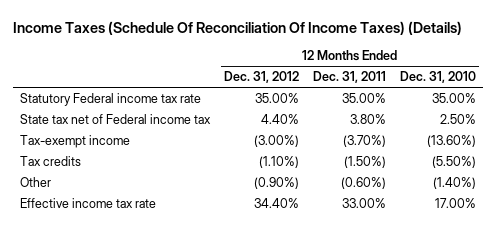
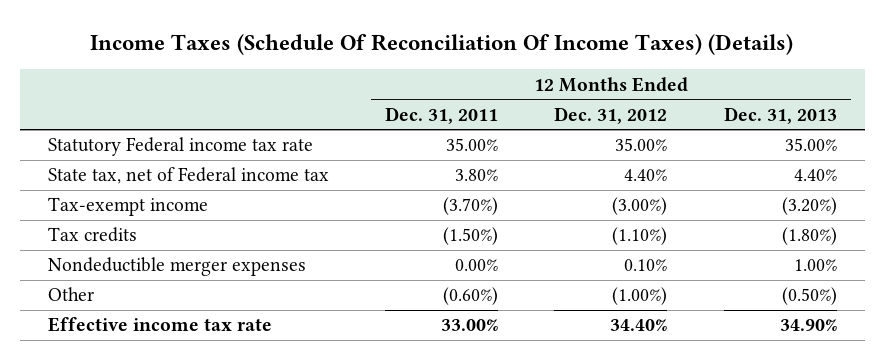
[399,71,476,84] Dec. 31, 2010 -> none
none -> [723,106,837,124] Dec. 31, 2013
[20,113,212,124] State tax net of Federal income tax -> [47,167,329,185] State tax, net of Federal income tax
none -> [47,257,306,277] Nondeductible merger expenses
[254,176,300,189] (0.90%) -> [612,287,668,306] (1.00%)

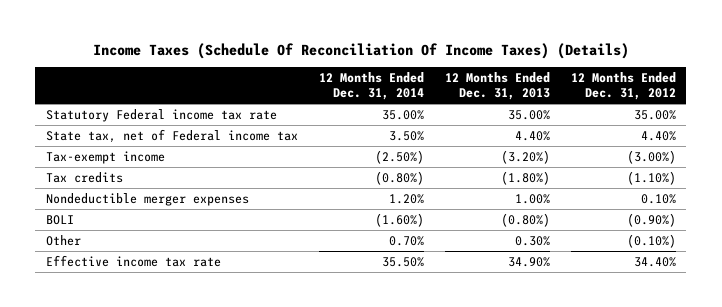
[385,106,499,124] Dec. 31, 2011 -> none
none -> [318,72,424,101] 12 Months Ended Dec. 31, 2014
none -> [45,214,74,225] BOLI
[612,287,668,306] (1.00%) -> [626,233,676,248] (0.10%)
[781,287,837,306] (0.50%) -> [514,235,550,246] 0.30%

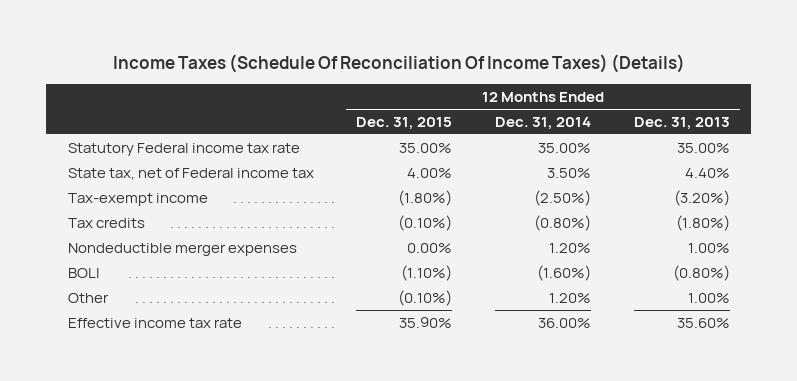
[570,72,676,101] 12 Months Ended Dec. 31, 2012 -> none
none -> [356,116,453,130] Dec. 31, 2015
[388,235,424,246] 0.70% -> [549,292,592,303] 1.20%
[514,235,550,246] 0.30% -> [687,292,730,303] 1.00%
[381,256,424,267] 35.50% -> [538,317,592,328] 36.00%
[507,256,550,267] 34.90% -> [676,317,730,328] 35.60%

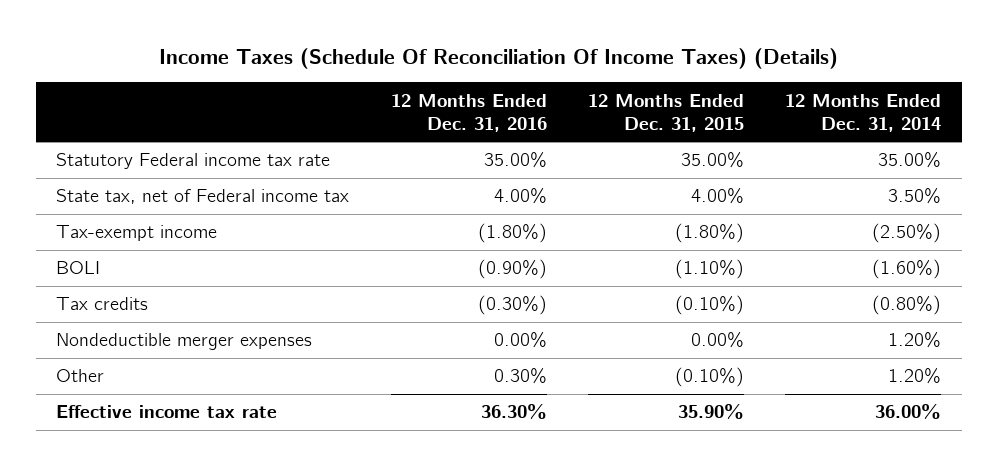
[633,116,730,130] Dec. 31, 2013 -> none
none -> [390,93,547,132] 12 Months Ended Dec. 31, 2016
[67,267,100,278] BOLI -> [56,261,101,275] BOLI

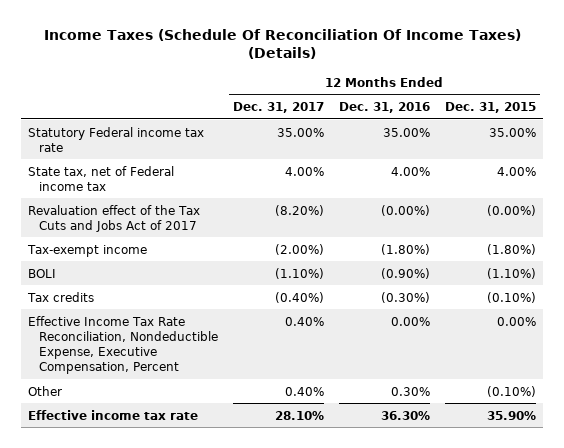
[785,93,942,132] 12 Months Ended Dec. 31, 2014 -> none
none -> [232,101,324,113] Dec. 31, 2017
none -> [28,204,201,232] Revaluation effect of the Tax Cuts and Jobs Act of 2017
[56,333,313,351] Nondeductible merger expenses -> none
none -> [28,315,218,374] Effective Income Tax Rate Reconciliation, Nondeductible Expense, Executive Compensation, Percent

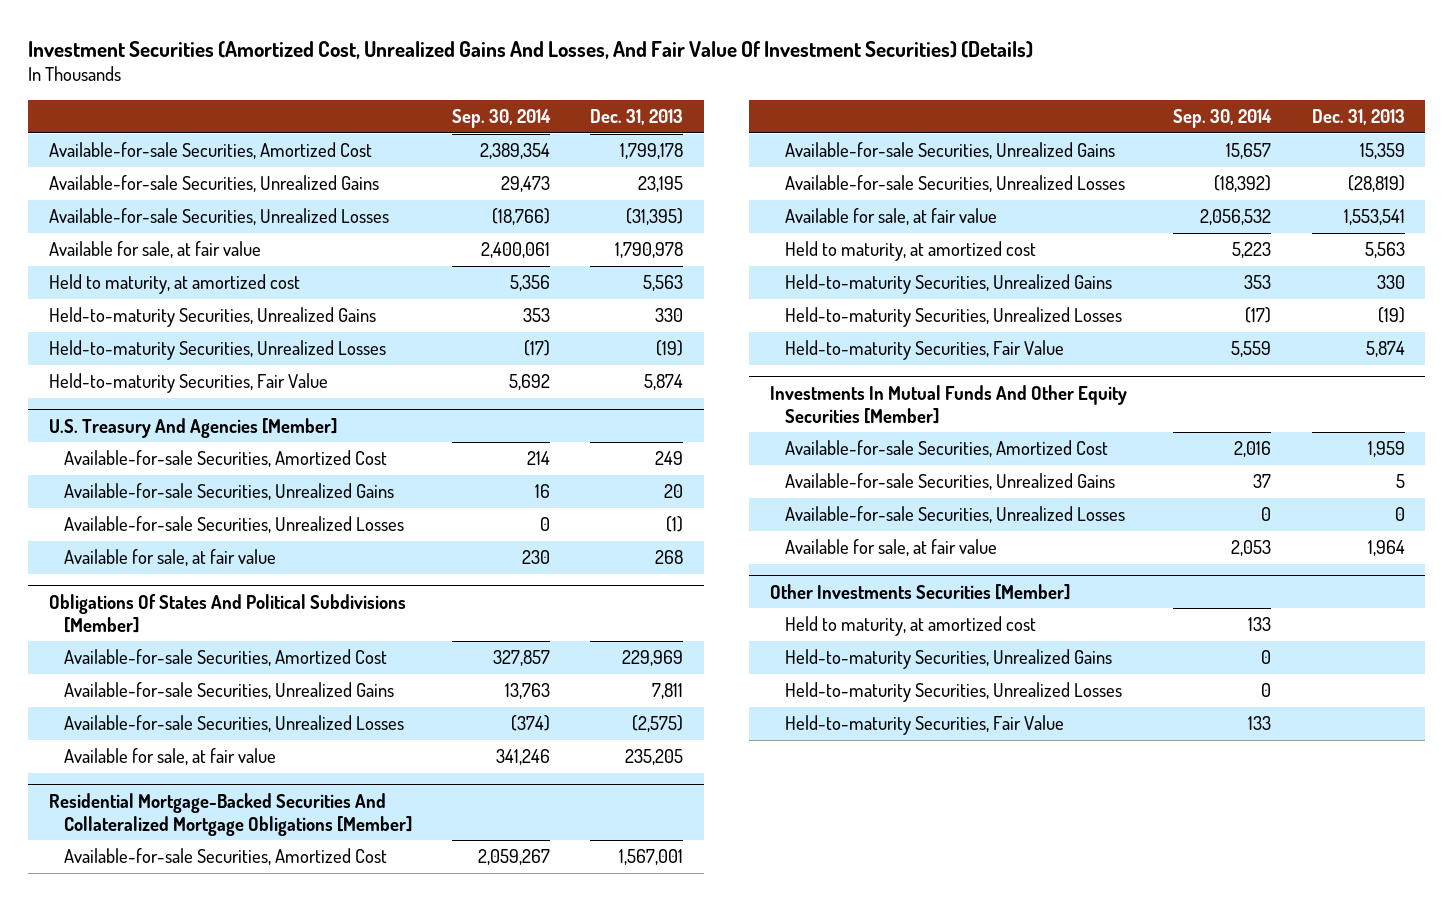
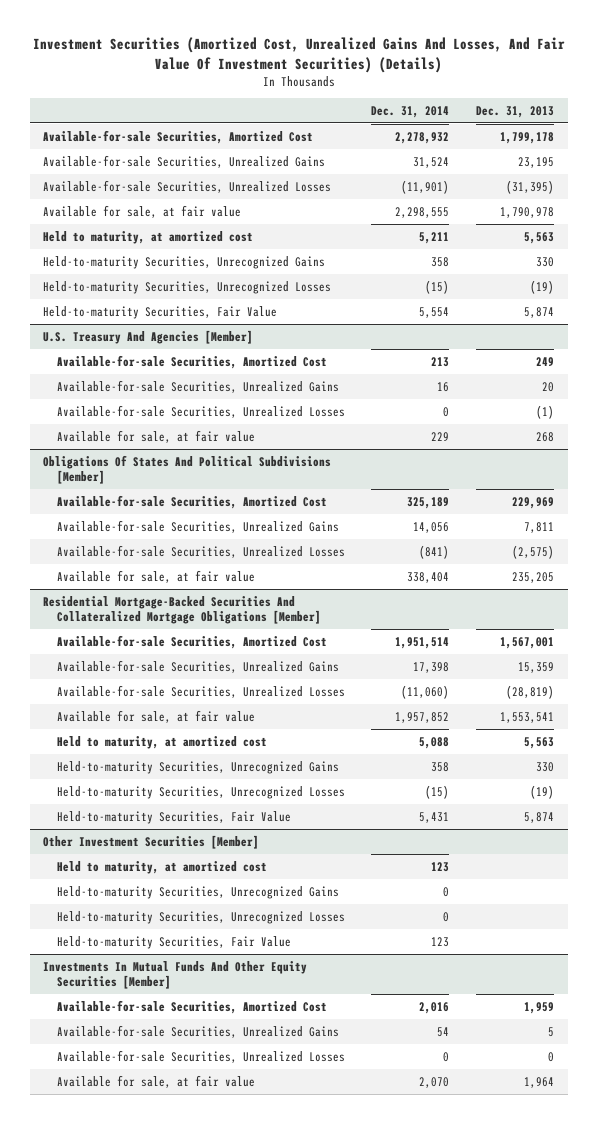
[452,108,552,128] Sep. 30, 2014 -> none
none -> [371,106,450,119] Dec. 31, 2014
[48,307,376,328] Held-to-maturity Securities, Unrealized Gains -> [43,255,326,269] Held-to-maturity Securities, Unrecognized Gains
[48,340,386,361] Held-to-maturity Securities, Unrealized Losses -> [43,280,332,294] Held-to-maturity Securities, Unrecognized Losses
[784,274,1112,295] Held-to-maturity Securities, Unrealized Gains -> [56,760,339,774] Held-to-maturity Securities, Unrecognized Gains
[784,307,1122,328] Held-to-maturity Securities, Unrealized Losses -> [56,785,345,799] Held-to-maturity Securities, Unrecognized Losses
none -> [43,834,260,849] Other Investment Securities [Member]
none -> [56,860,267,874] Held to maturity, at amortized cost
none -> [56,885,339,899] Held-to-maturity Securities, Unrecognized Gains
none -> [56,910,345,924] Held-to-maturity Securities, Unrecognized Losses
none -> [56,935,291,949] Held-to-maturity Securities, Fair Value
[769,583,1070,600] Other Investments Securities [Member] -> none
[784,616,1036,637] Held to maturity, at amortized cost -> none
[784,649,1112,670] Held-to-maturity Securities, Unrealized Gains -> none
[784,682,1122,703] Held-to-maturity Securities, Unrealized Losses -> none
[784,715,1064,736] Held-to-maturity Securities, Fair Value -> none

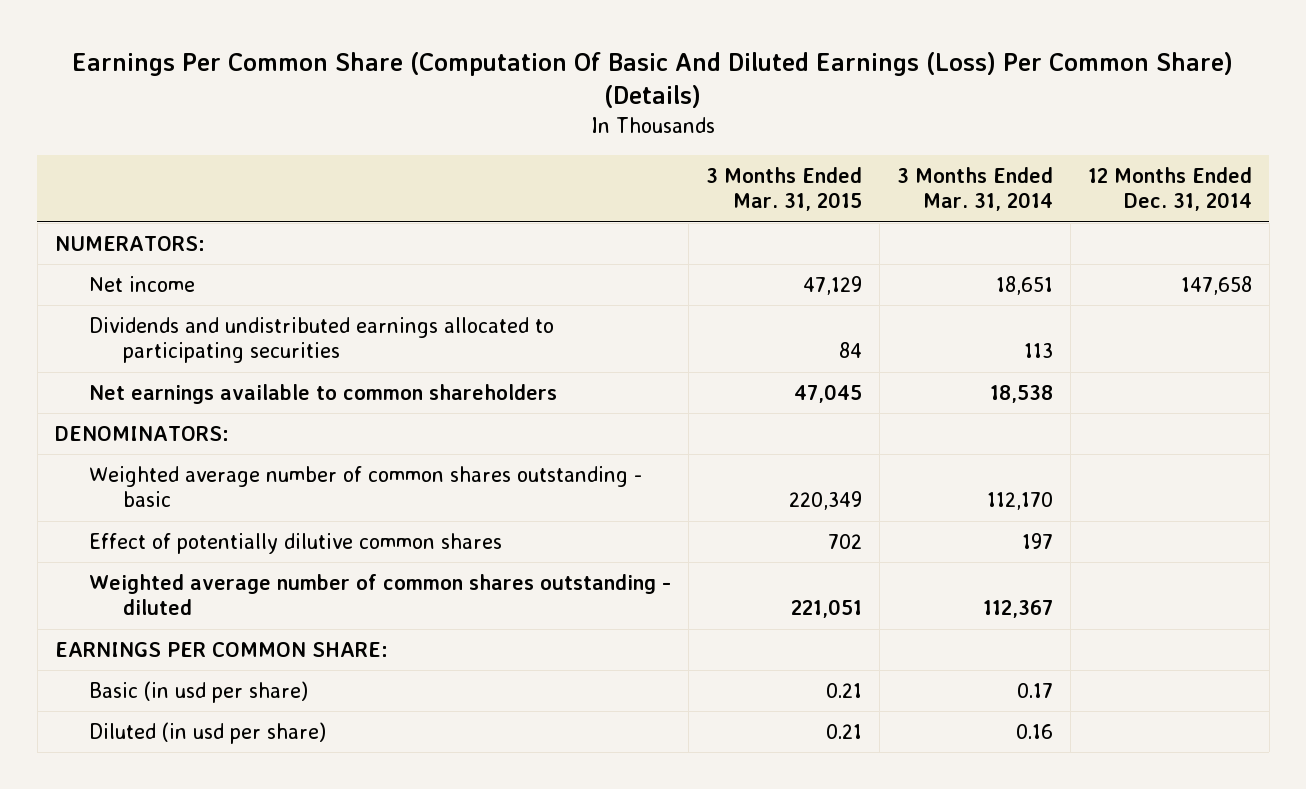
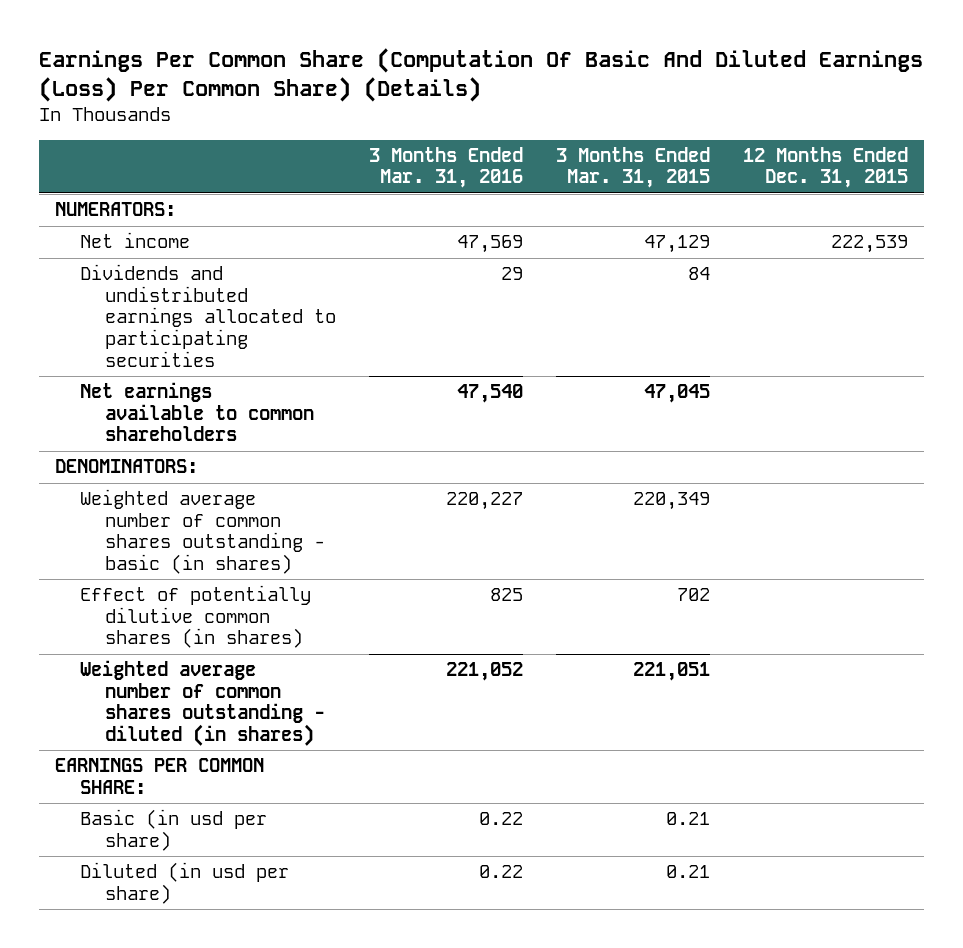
[896,167,1053,212] 3 Months Ended Mar. 31, 2014 -> none
[1087,167,1252,212] 12 Months Ended Dec. 31, 2014 -> none
none -> [368,146,523,189] 3 Months Ended Mar. 31, 2016
none -> [742,146,908,189] 12 Months Ended Dec. 31, 2015
[89,466,643,508] Weighted average number of common shares outstanding - basic -> [79,489,325,575] Weighted average number of common shares outstanding - basic (in shares)
[89,533,503,555] Effect of potentially dilutive common shares -> [79,585,311,649] Effect of potentially dilutive common shares (in shares)
[89,574,672,616] Weighted average number of common shares outstanding - diluted -> [79,660,325,747] Weighted average number of common shares outstanding - diluted (in shares)

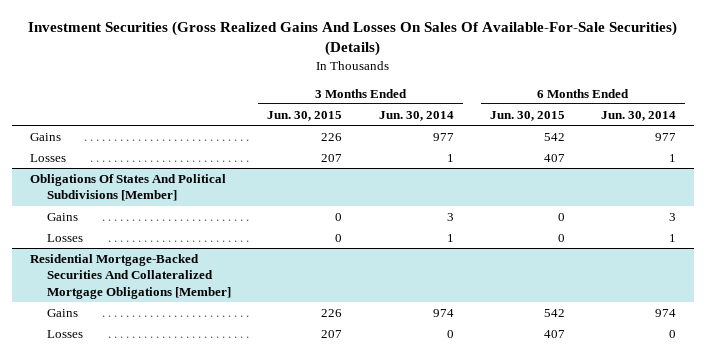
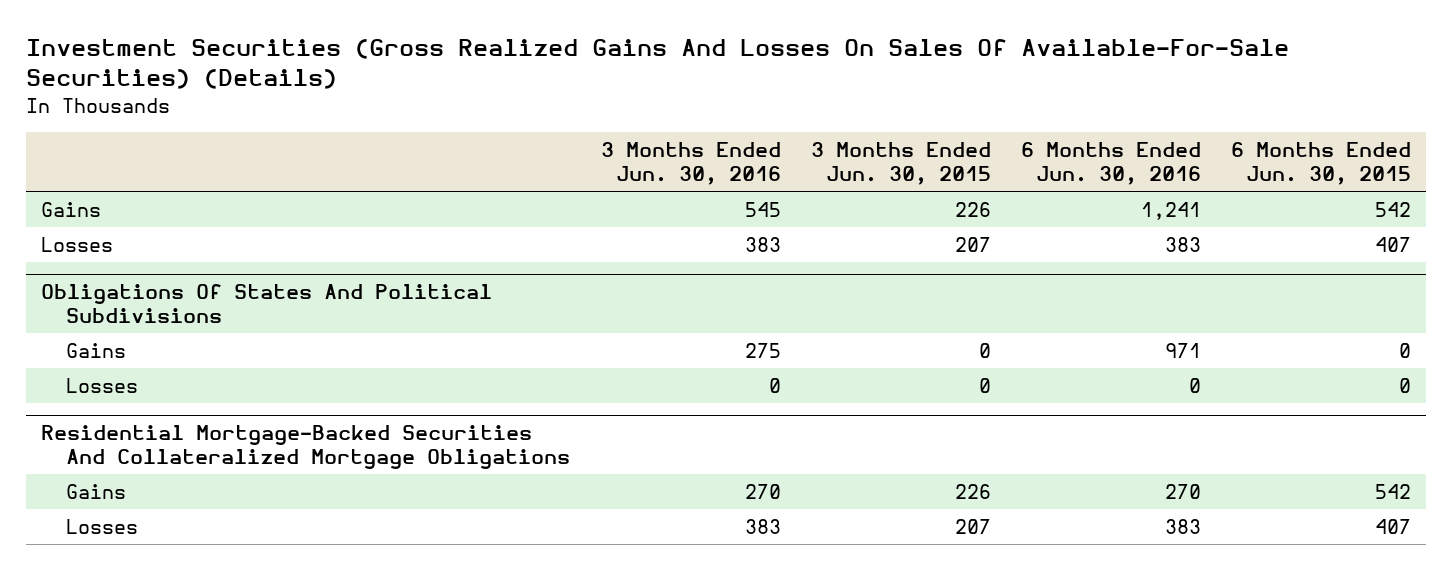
[378,110,454,121] Jun. 30, 2014 -> none
[601,110,677,121] Jun. 30, 2014 -> none
none -> [600,141,781,186] 3 Months Ended Jun. 30, 2016
none -> [1020,141,1201,186] 6 Months Ended Jun. 30, 2016
[30,173,227,202] Obligations Of States And Political Subdivisions [Member] -> [41,283,493,324] Obligations Of States And Political Subdivisions
[30,253,232,299] Residential Mortgage-Backed Securities And Collateralized Mortgage Obligations [Member] -> [41,424,571,470] Residential Mortgage-Backed Securities And Collateralized Mortgage Obligations

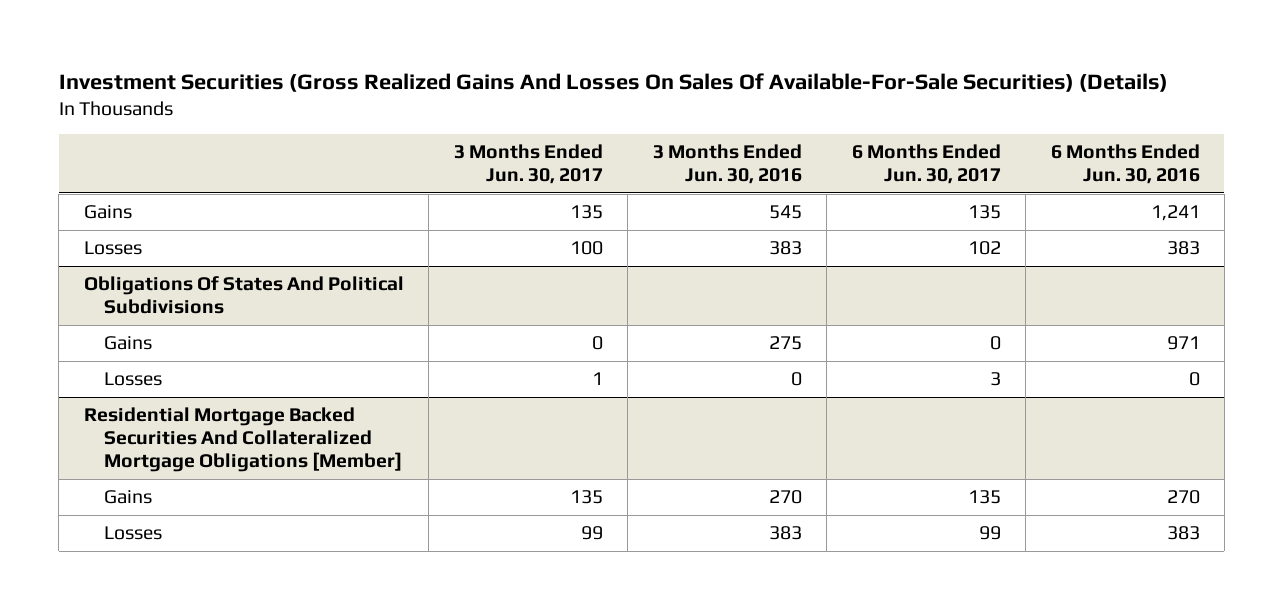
[810,141,991,186] 3 Months Ended Jun. 30, 2015 -> none
[1231,141,1412,186] 6 Months Ended Jun. 30, 2015 -> none
none -> [453,144,603,185] 3 Months Ended Jun. 30, 2017
none -> [851,144,1001,185] 6 Months Ended Jun. 30, 2017
[41,424,571,470] Residential Mortgage-Backed Securities And Collateralized Mortgage Obligations -> [83,407,403,472] Residential Mortgage Backed Securities And Collateralized Mortgage Obligations [Member]

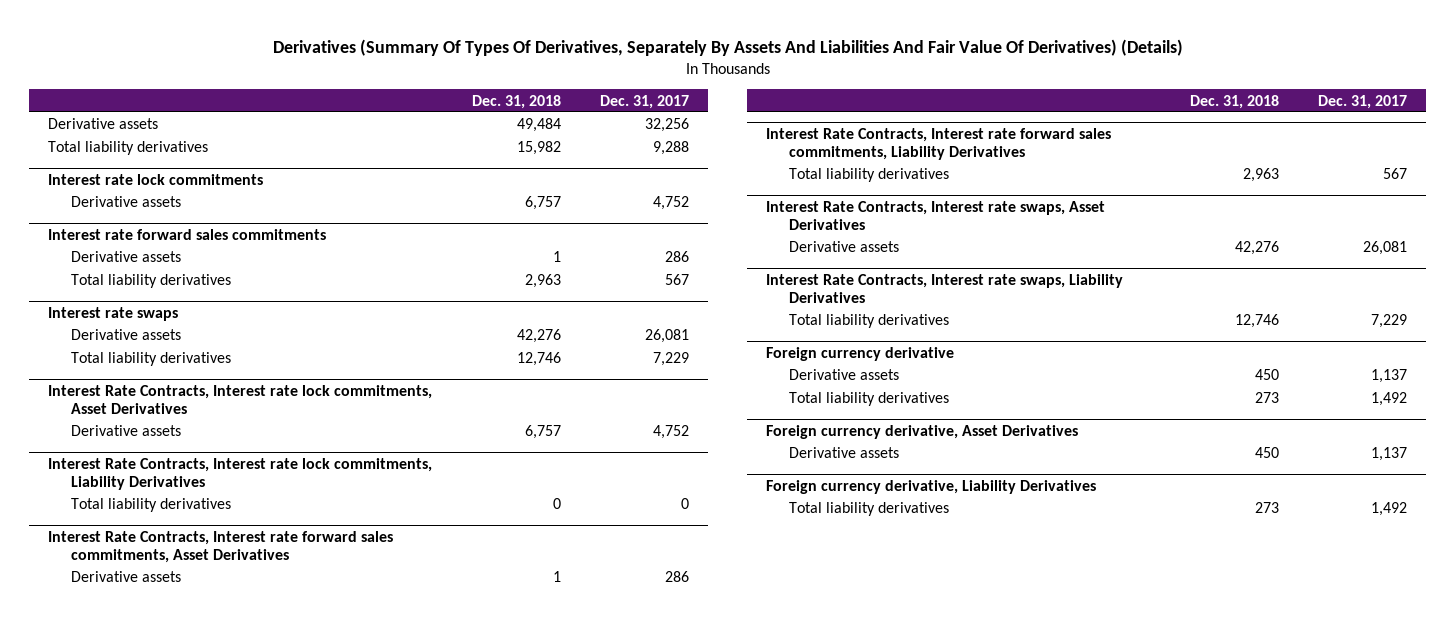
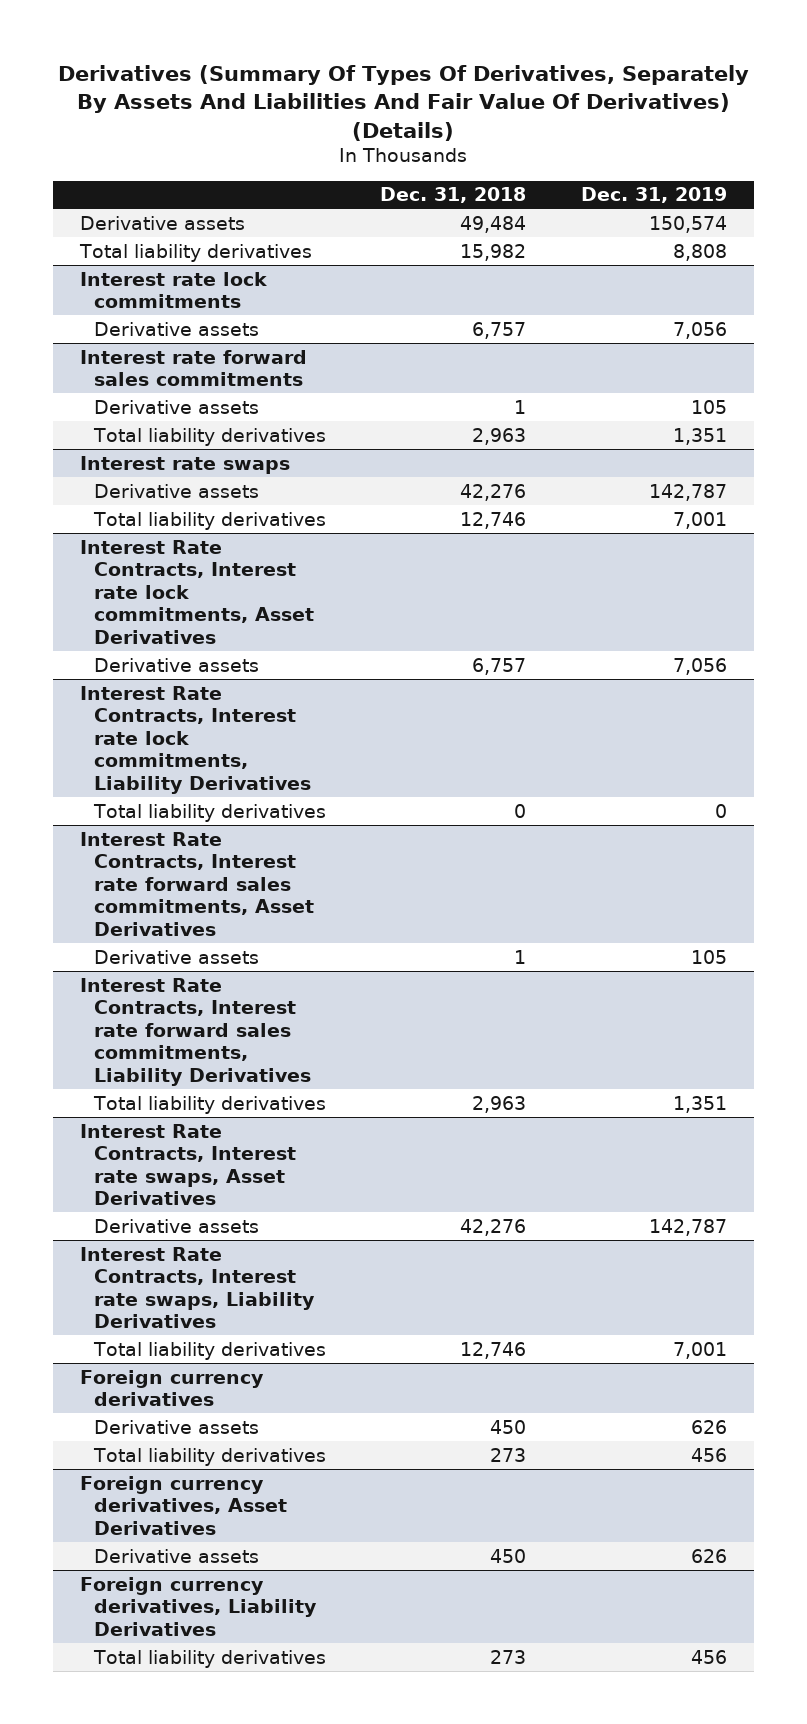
[599,94,689,109] Dec. 31, 2017 -> none
none -> [580,187,727,204] Dec. 31, 2019
[766,346,955,361] Foreign currency derivative -> [79,1369,264,1407] Foreign currency derivatives
[766,424,1079,439] Foreign currency derivative, Asset Derivatives -> [79,1475,287,1535] Foreign currency derivatives, Asset Derivatives
[766,479,1097,494] Foreign currency derivative, Liability Derivatives -> [79,1576,317,1636] Foreign currency derivatives, Liability Derivatives

